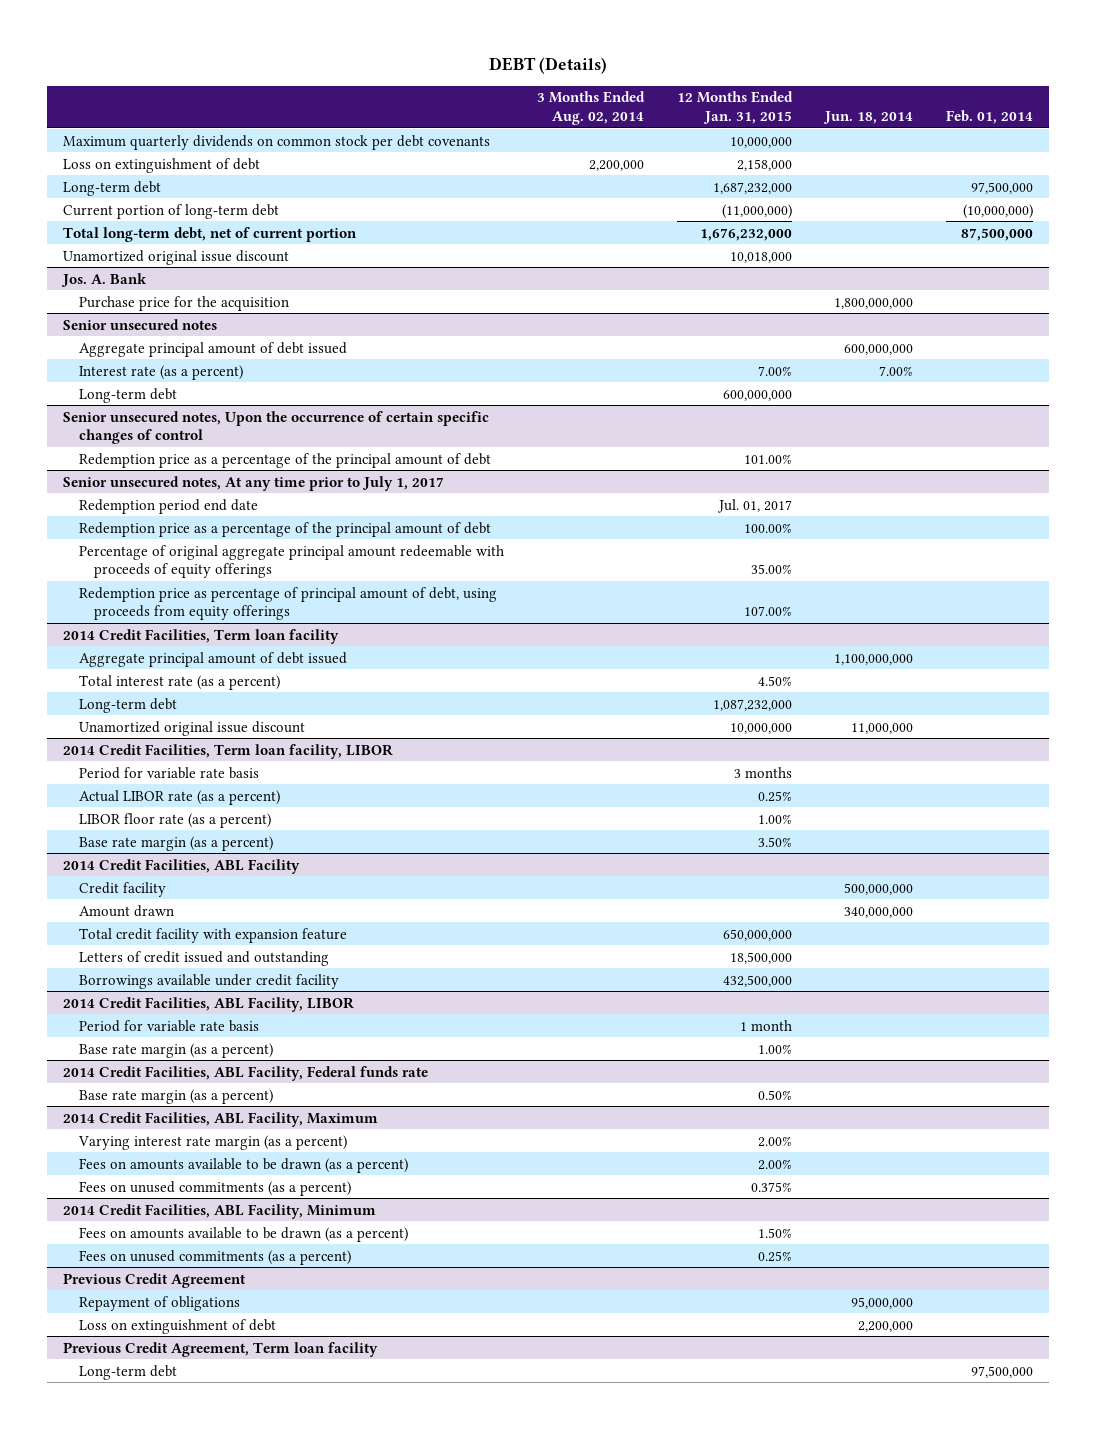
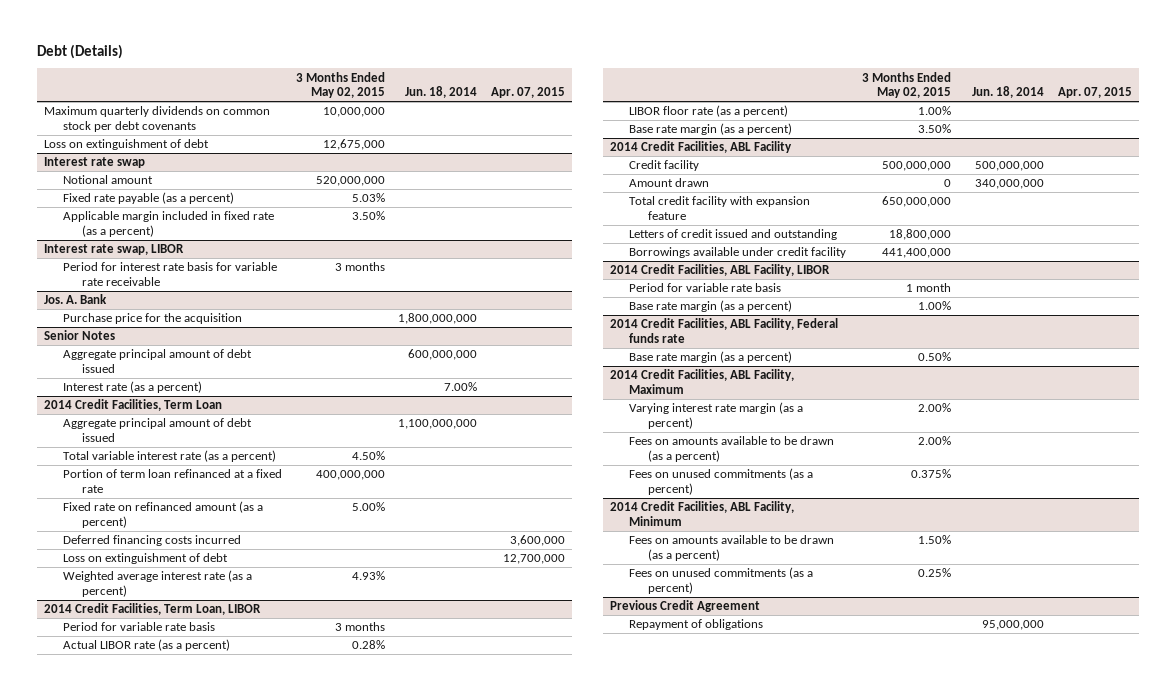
[489,57,608,75] DEBT (Details) -> [36,44,123,60] Debt (Details)
[536,91,645,126] 3 Months Ended Aug. 02, 2014 -> none
[676,91,793,125] 12 Months Ended Jan. 31, 2015 -> none
[945,110,1033,125] Feb. 01, 2014 -> none
none -> [295,71,385,99] 3 Months Ended May 02, 2015
none -> [491,87,566,99] Apr. 07, 2015
[63,180,162,196] Long-term debt -> none
[63,203,280,219] Current portion of long-term debt -> none
[63,226,358,242] Total long-term debt, net of current portion -> none
[63,249,290,265] Unamortized original issue discount -> none
none -> [43,157,145,169] Interest rate swap
none -> [62,175,153,185] Notional amount
none -> [62,192,234,205] Fixed rate payable (as a percent)
none -> [62,211,274,237] Applicable margin included in fixed rate (as a percent)
none -> [43,244,184,256] Interest rate swap, LIBOR
none -> [62,262,277,286] Period for interest rate basis for variable rate receivable
[63,318,218,330] Senior unsecured notes -> [43,330,115,341] Senior Notes
[78,387,177,403] Long-term debt -> none
[63,410,490,445] Senior unsecured notes, Upon the occurrence of certain specific changes of control -> none
[78,452,491,468] Redemption price as a percentage of the principal amount of debt -> none
[63,475,445,491] Senior unsecured notes, At any time prior to July 1, 2017 -> none
[78,498,258,514] Redemption period end date -> none
[78,521,491,537] Redemption price as a percentage of the principal amount of debt -> none
[78,544,504,579] Percentage of original aggregate principal amount redeemable with proceeds of equity offerings -> none
[78,586,497,621] Redemption price as percentage of principal amount of debt, using proceeds from equity offerings -> none
[63,628,340,644] 2014 Credit Facilities, Term loan facility -> [43,399,222,412] 2014 Credit Facilities, Term Loan
[78,697,177,713] Long-term debt -> none
[78,720,305,736] Unamortized original issue discount -> none
[78,674,280,690] Total interest rate (as a percent) -> [62,450,276,463] Total variable interest rate (as a percent)
none -> [62,469,282,493] Portion of term loan refinanced at a fixed rate
none -> [62,501,263,528] Fixed rate on refinanced amount (as a percent)
none -> [62,535,241,547] Deferred financing costs incurred
none -> [62,553,228,565] Loss on extinguishment of debt
none -> [62,570,252,597] Weighted average interest rate (as a percent)
[63,743,394,759] 2014 Credit Facilities, Term loan facility, LIBOR -> [43,603,261,616] 2014 Credit Facilities, Term Loan, LIBOR
[78,1318,276,1334] Loss on extinguishment of debt -> none
[63,1341,379,1357] Previous Credit Agreement, Term loan facility -> none
[78,1364,177,1380] Long-term debt -> none

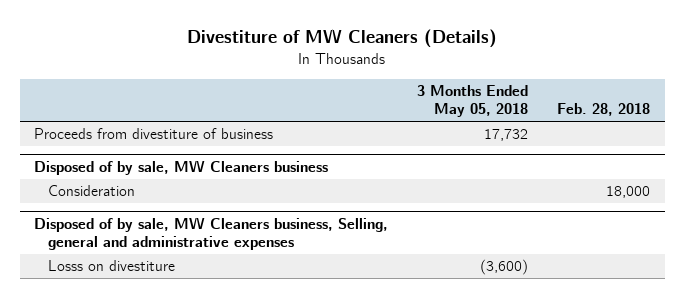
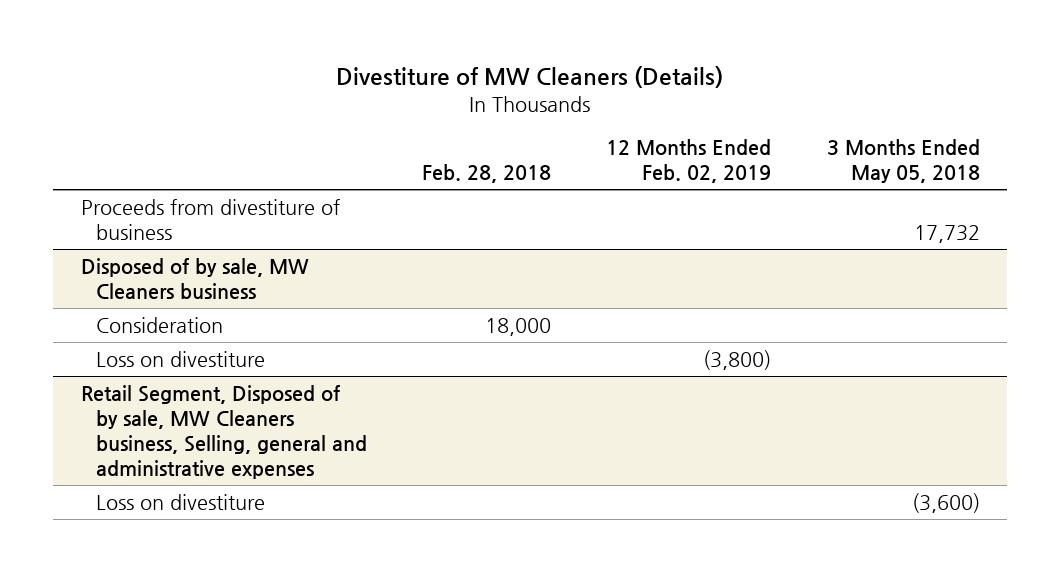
none -> [606,139,772,184] 12 Months Ended Feb. 02, 2019
none -> [95,350,265,367] Loss on divestiture
[34,217,389,251] Disposed of by sale, MW Cleaners business, Selling, general and administrative expenses -> [80,384,367,479] Retail Segment, Disposed of by sale, MW Cleaners business, Selling, general and administrative expenses
[48,260,176,272] Losss on divestiture -> [95,493,265,510] Loss on divestiture

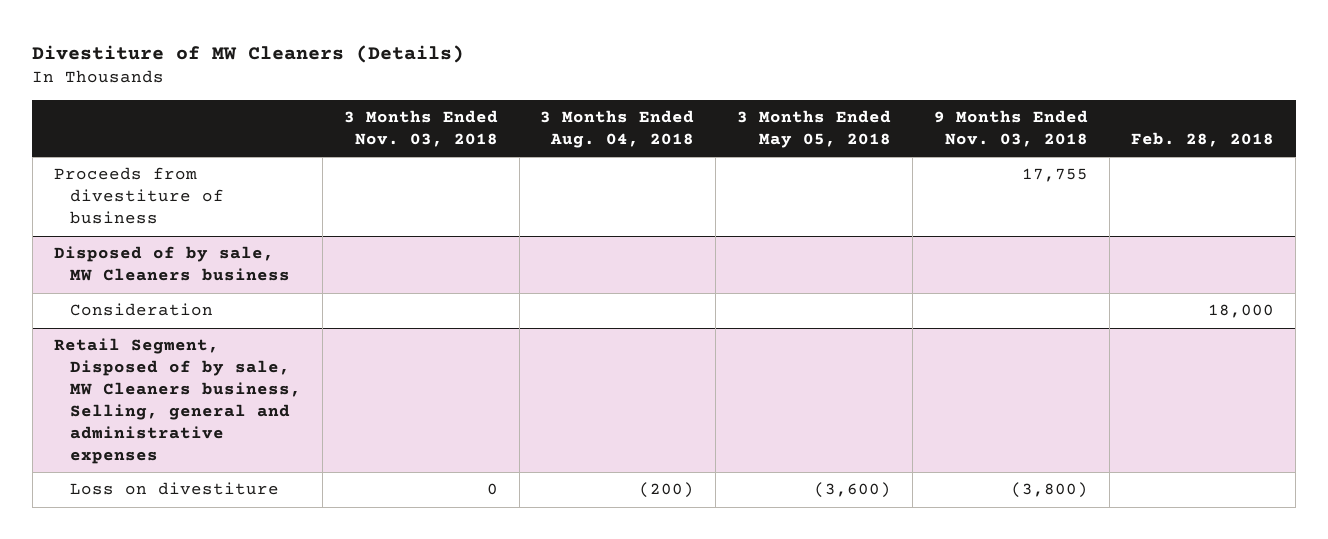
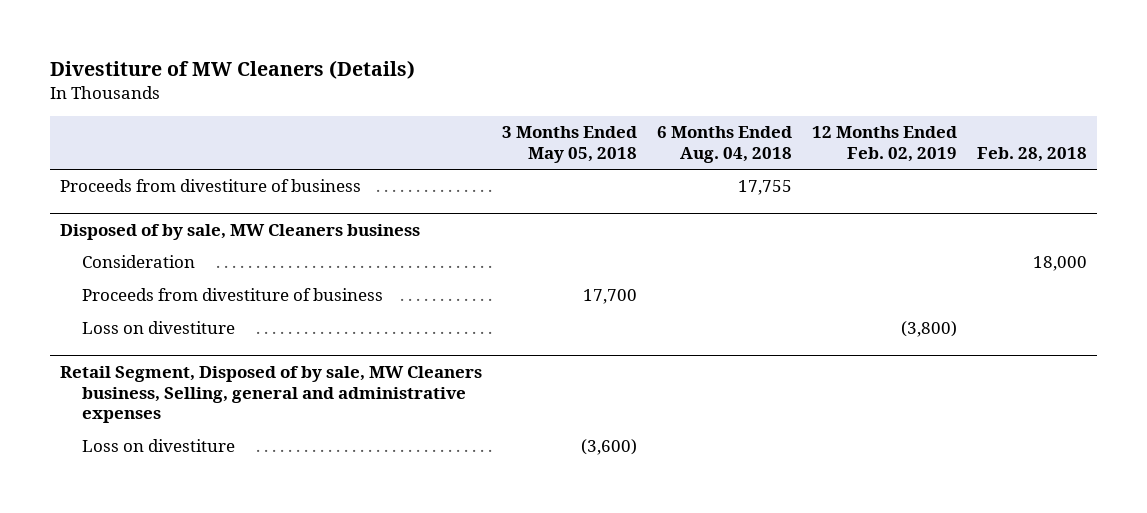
[343,110,498,147] 3 Months Ended Nov. 03, 2018 -> none
[540,110,695,148] 3 Months Ended Aug. 04, 2018 -> none
[934,110,1089,147] 9 Months Ended Nov. 03, 2018 -> none
none -> [656,126,792,164] 6 Months Ended Aug. 04, 2018
none -> [811,126,957,163] 12 Months Ended Feb. 02, 2019
none -> [82,288,384,302] Proceeds from divestiture of business
none -> [82,321,236,335] Loss on divestiture

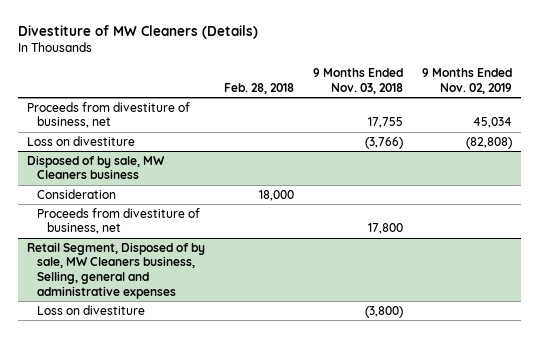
[502,126,638,164] 3 Months Ended May 05, 2018 -> none
[656,126,792,164] 6 Months Ended Aug. 04, 2018 -> none
[811,126,957,163] 12 Months Ended Feb. 02, 2019 -> none
none -> [312,68,403,95] 9 Months Ended Nov. 03, 2018
none -> [421,68,512,95] 9 Months Ended Nov. 02, 2019
[60,179,362,193] Proceeds from divestiture of business -> [26,101,190,129] Proceeds from divestiture of business, net
none -> [26,135,135,146] Loss on divestiture
[82,321,236,335] Loss on divestiture -> none
[82,288,384,302] Proceeds from divestiture of business -> [36,207,200,235] Proceeds from divestiture of business, net

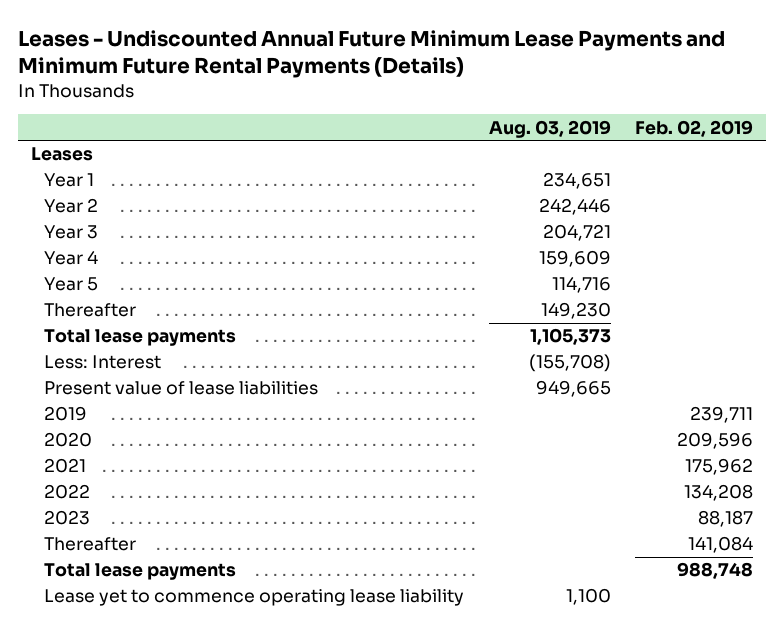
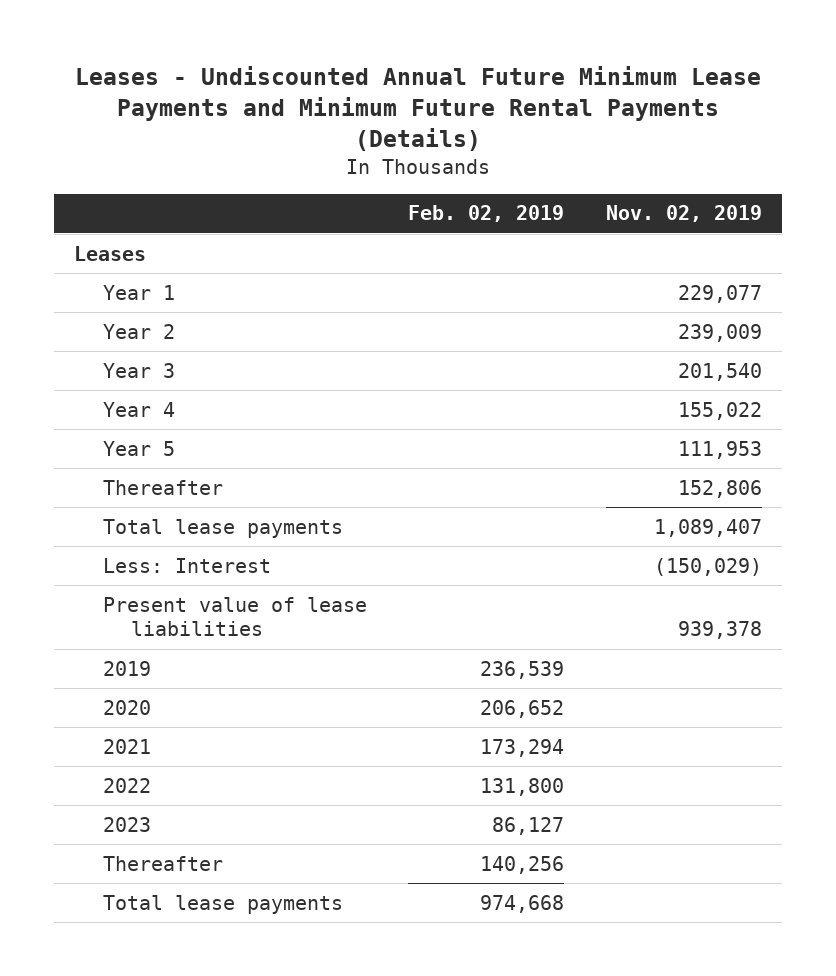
[488,119,611,138] Aug. 03, 2019 -> none
none -> [605,205,762,223] Nov. 02, 2019
[43,589,464,607] Lease yet to commence operating lease liability -> none
[690,406,754,424] 239,711 -> [480,660,565,679] 236,539
[677,432,754,450] 209,596 -> [480,699,565,718] 206,652
[685,458,754,476] 175,962 -> [480,738,565,757] 173,294
[684,484,754,502] 134,208 -> [480,777,565,796] 131,800
[698,510,754,528] 88,187 -> [492,816,565,835] 86,127
[688,536,754,554] 141,084 -> [480,855,565,874] 140,256
[677,562,754,580] 988,748 -> [480,894,565,913] 974,668

